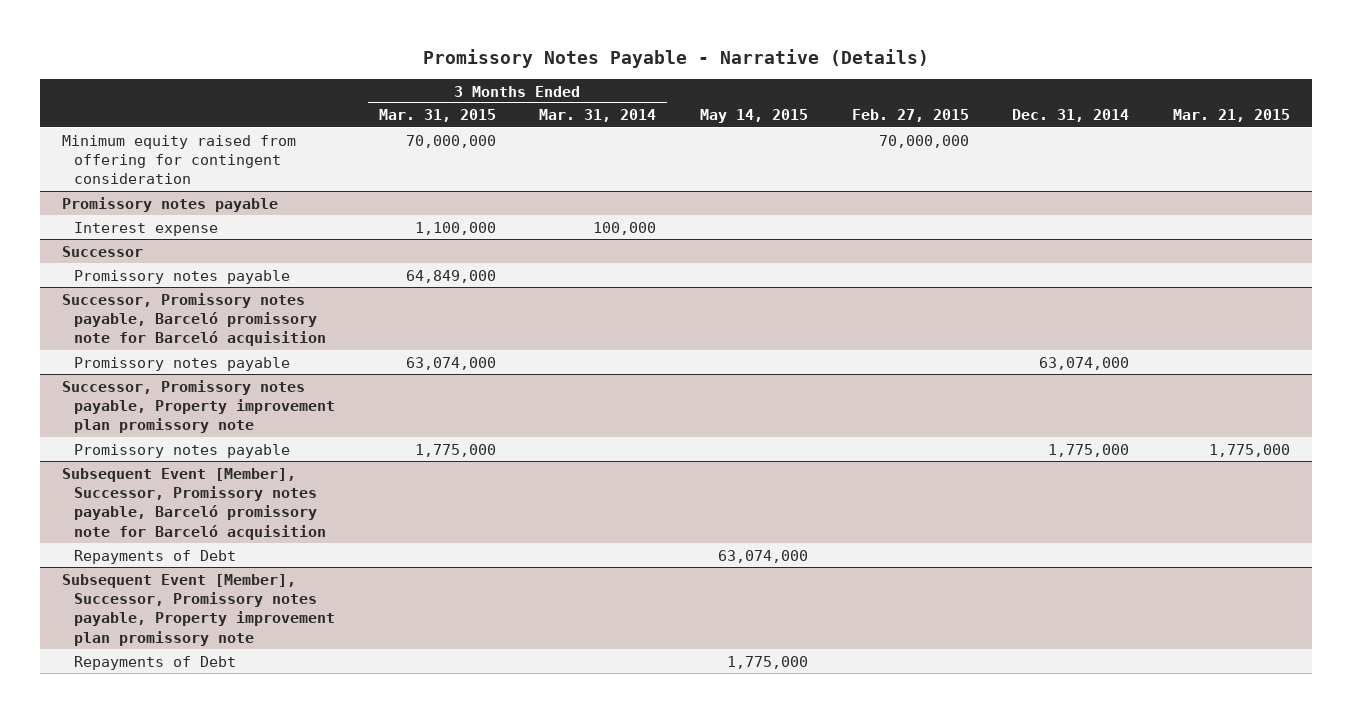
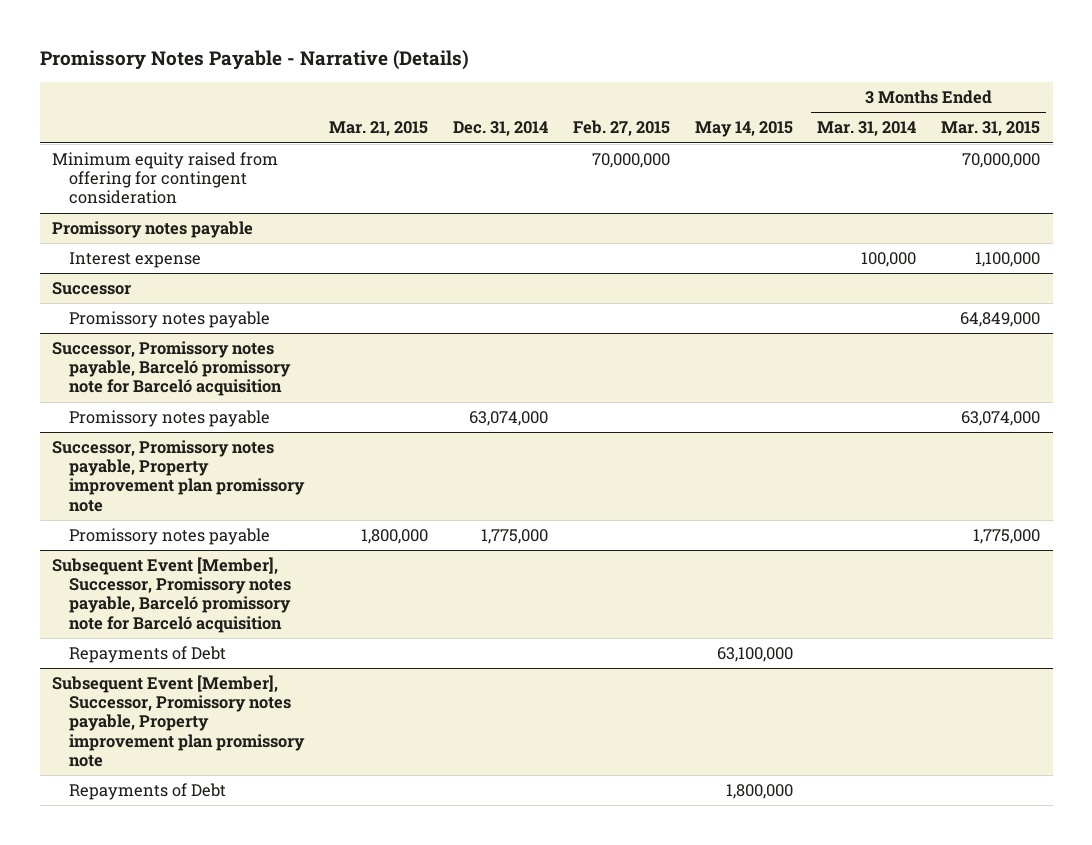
[1209,443,1291,457] 1,775,000 -> [361,529,429,545] 1,800,000
[717,549,808,563] 63,074,000 -> [716,647,793,663] 63,100,000
[726,655,808,669] 1,775,000 -> [725,784,793,800] 1,800,000

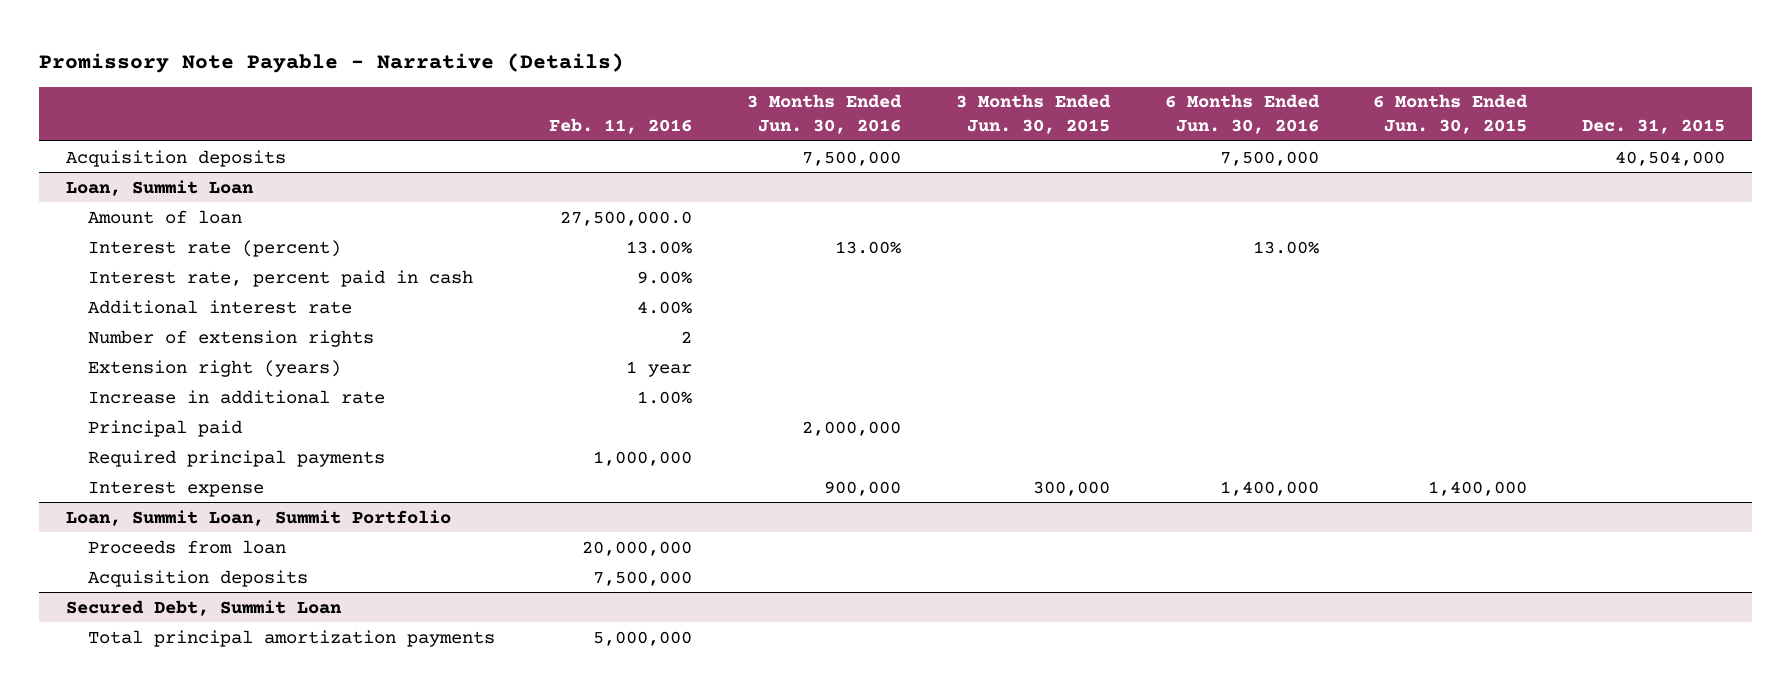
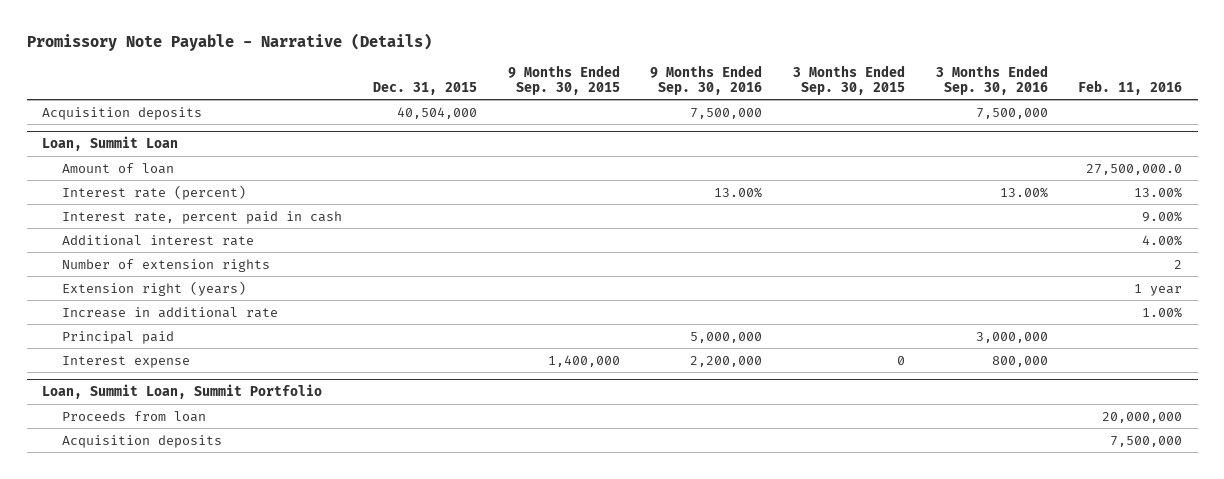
[747,94,903,135] 3 Months Ended Jun. 30, 2016 -> none
[955,94,1111,135] 3 Months Ended Jun. 30, 2015 -> none
[1164,94,1320,135] 6 Months Ended Jun. 30, 2016 -> none
[1373,94,1529,135] 6 Months Ended Jun. 30, 2015 -> none
none -> [507,64,620,95] 9 Months Ended Sep. 30, 2015
none -> [650,64,763,95] 9 Months Ended Sep. 30, 2016
none -> [793,64,906,95] 3 Months Ended Sep. 30, 2015
none -> [935,64,1048,95] 3 Months Ended Sep. 30, 2016
[87,449,385,467] Required principal payments -> none
[66,599,343,616] Secured Debt, Summit Loan -> none
[87,629,495,647] Total principal amortization payments -> none

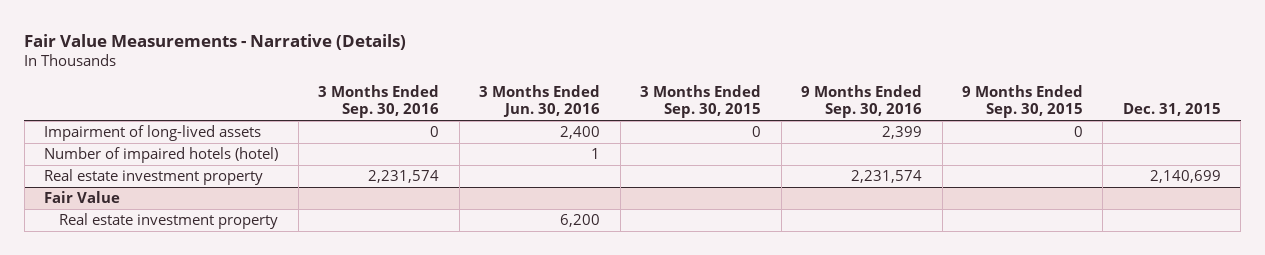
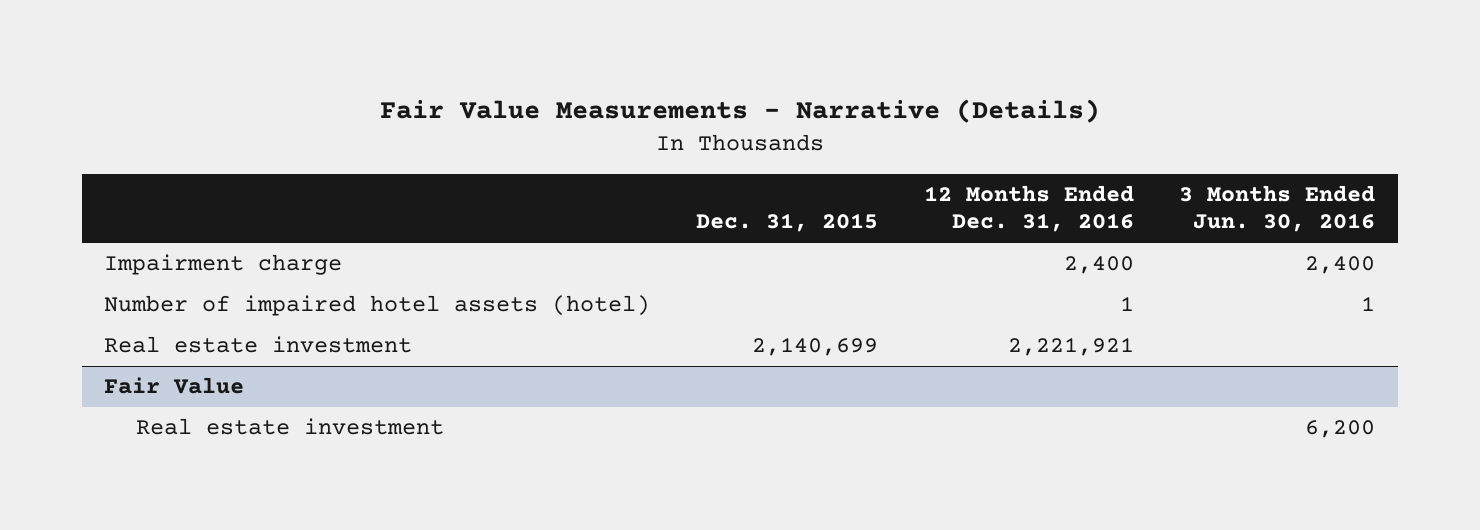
[318,84,440,119] 3 Months Ended Sep. 30, 2016 -> none
[640,84,762,119] 3 Months Ended Sep. 30, 2015 -> none
[801,84,923,119] 9 Months Ended Sep. 30, 2016 -> none
[962,84,1084,119] 9 Months Ended Sep. 30, 2015 -> none
none -> [923,185,1134,233] 12 Months Ended Dec. 31, 2016
[44,125,262,142] Impairment of long-lived assets -> [104,254,343,276] Impairment charge
[44,147,279,164] Number of impaired hotels (hotel) -> [104,295,651,317] Number of impaired hotel assets (hotel)
[44,169,264,186] Real estate investment property -> [104,336,413,354] Real estate investment
[59,213,279,230] Real estate investment property -> [136,418,445,436] Real estate investment

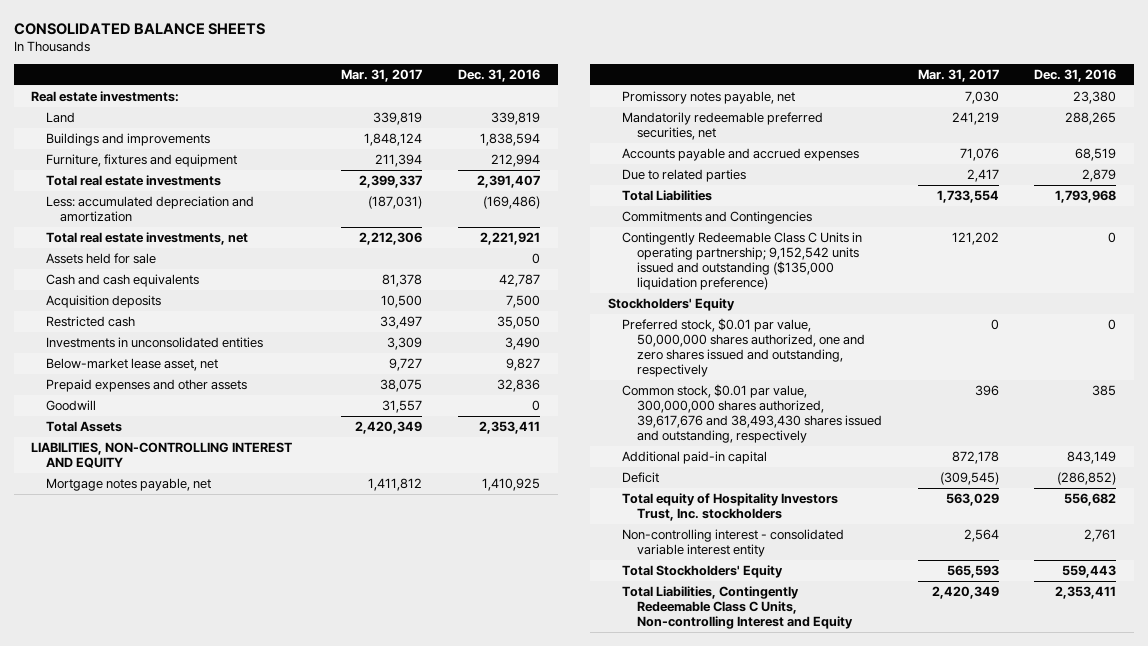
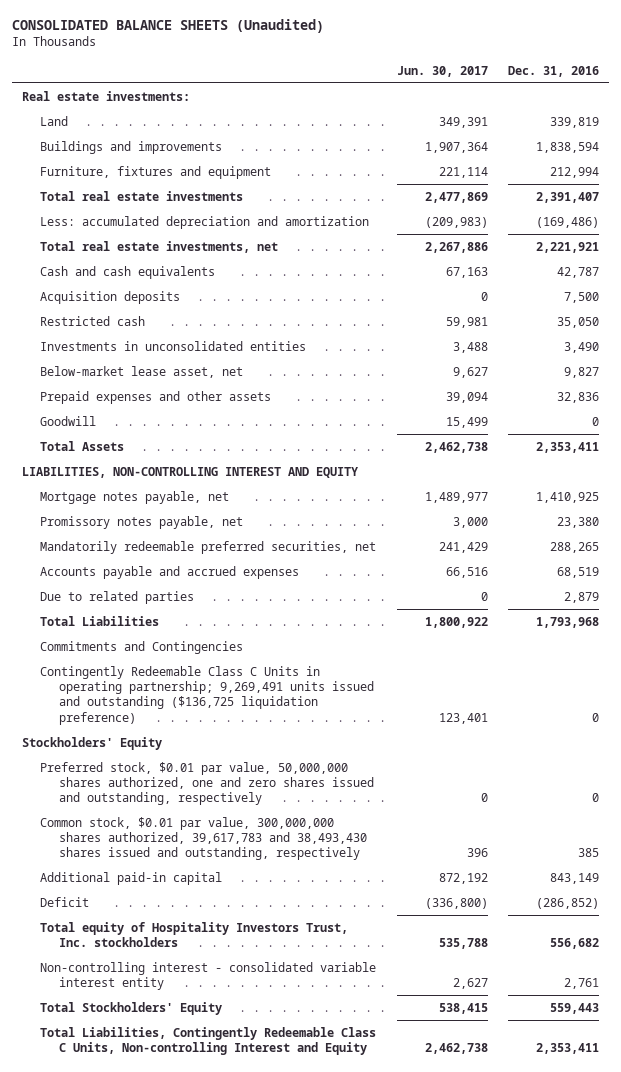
[13,22,265,35] CONSOLIDATED BALANCE SHEETS -> [11,19,324,34] CONSOLIDATED BALANCE SHEETS (Unaudited)
[341,68,423,82] Mar. 31, 2017 -> none
none -> [396,65,488,77] Jun. 30, 2017
[45,253,156,265] Assets held for sale -> none
[622,232,863,291] Contingently Redeemable Class C Units in operating partnership; 9,152,542 units issued and outstanding ($135,000 liquidation preference) -> [40,665,374,725] Contingently Redeemable Class C Units in operating partnership; 9,269,491 units issued and outstanding ($136,725 liquidation preference)
[622,384,882,444] Common stock, $0.01 par value, 300,000,000 shares authorized, 39,617,676 and 38,493,430 shares issued and outstanding, respectively -> [40,816,367,861] Common stock, $0.01 par value, 300,000,000 shares authorized, 39,617,783 and 38,493,430 shares issued and outstanding, respectively

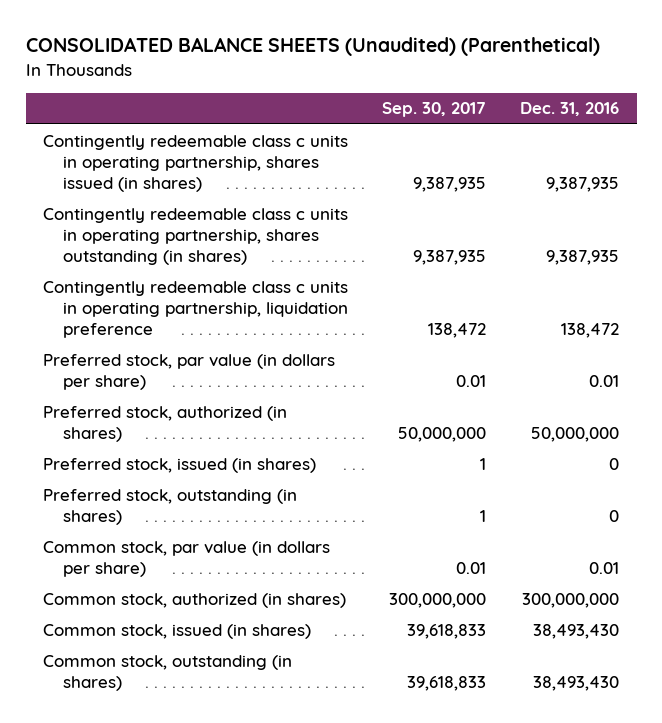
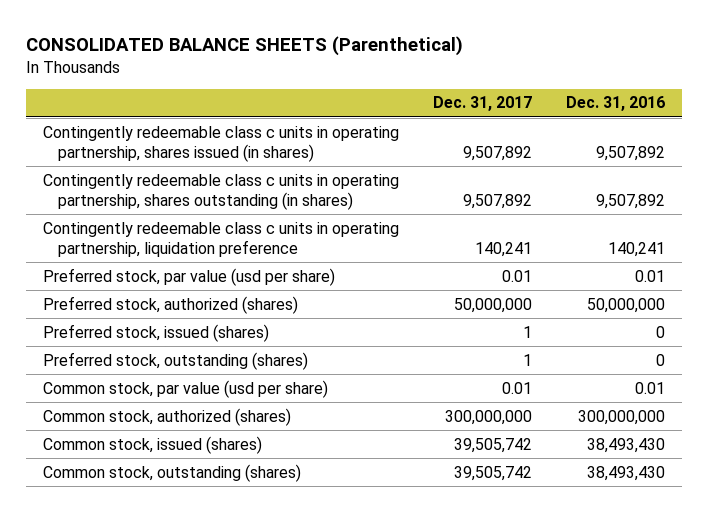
[25,37,600,57] CONSOLIDATED BALANCE SHEETS (Unaudited) (Parenthetical) -> [26,36,464,57] CONSOLIDATED BALANCE SHEETS (Parenthetical)
[382,102,487,118] Sep. 30, 2017 -> none
none -> [433,96,533,112] Dec. 31, 2017
[546,177,620,193] 9,387,935 -> [595,145,665,161] 9,507,892
[546,250,620,266] 9,387,935 -> [595,193,665,209] 9,507,892
[561,323,620,339] 138,472 -> [607,241,665,257] 140,241
[42,353,335,390] Preferred stock, par value (in dollars per share) -> [43,267,336,286] Preferred stock, par value (usd per share)
[42,405,287,442] Preferred stock, authorized (in shares) -> [43,295,299,314] Preferred stock, authorized (shares)
[42,457,316,473] Preferred stock, issued (in shares) -> [43,323,270,342] Preferred stock, issued (shares)
[42,488,297,525] Preferred stock, outstanding (in shares) -> [43,351,309,370] Preferred stock, outstanding (shares)
[42,540,330,577] Common stock, par value (in dollars per share) -> [43,379,329,398] Common stock, par value (usd per share)
[42,592,346,608] Common stock, authorized (in shares) -> [43,407,292,426] Common stock, authorized (shares)
[42,623,311,639] Common stock, issued (in shares) -> [43,435,263,454] Common stock, issued (shares)
[42,654,292,691] Common stock, outstanding (in shares) -> [43,463,302,482] Common stock, outstanding (shares)

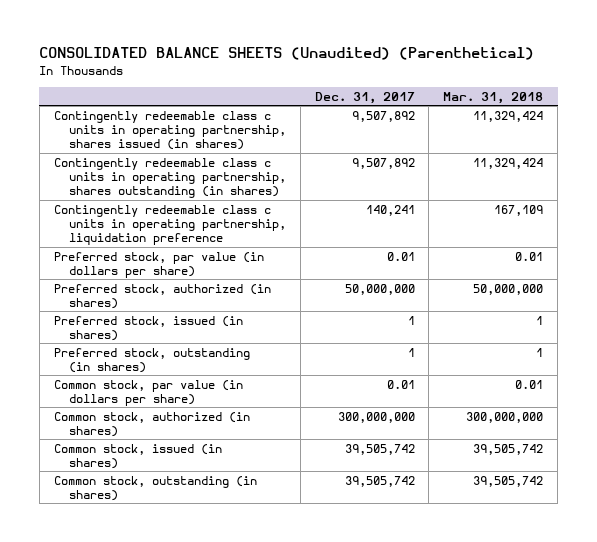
[26,36,464,57] CONSOLIDATED BALANCE SHEETS (Parenthetical) -> [39,47,535,61] CONSOLIDATED BALANCE SHEETS (Unaudited) (Parenthetical)
[565,96,665,112] Dec. 31, 2016 -> none
none -> [443,91,544,104] Mar. 31, 2018
[43,267,336,286] Preferred stock, par value (usd per share) -> [53,251,264,278] Preferred stock, par value (in dollars per share)
[43,295,299,314] Preferred stock, authorized (shares) -> [53,283,271,309] Preferred stock, authorized (in shares)
[43,323,270,342] Preferred stock, issued (shares) -> [53,315,243,341] Preferred stock, issued (in shares)
[43,351,309,370] Preferred stock, outstanding (shares) -> [53,347,250,373] Preferred stock, outstanding (in shares)
[43,379,329,398] Common stock, par value (usd per share) -> [53,379,243,406] Common stock, par value (in dollars per share)
[43,407,292,426] Common stock, authorized (shares) -> [53,411,250,437] Common stock, authorized (in shares)
[43,435,263,454] Common stock, issued (shares) -> [53,443,222,469] Common stock, issued (in shares)
[43,463,302,482] Common stock, outstanding (shares) -> [53,475,257,501] Common stock, outstanding (in shares)

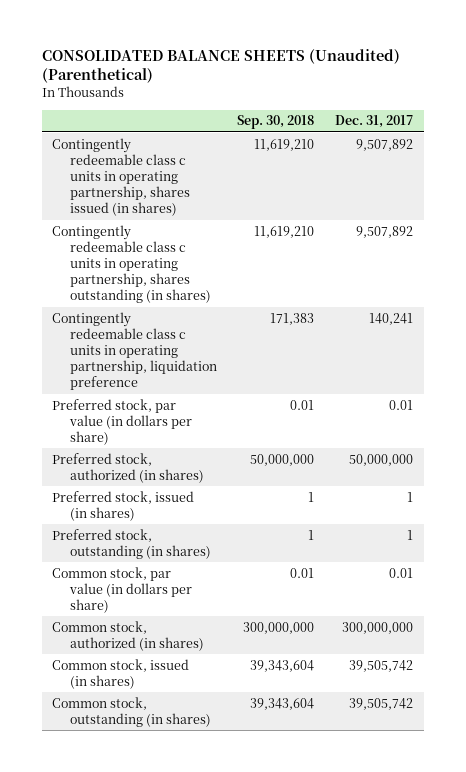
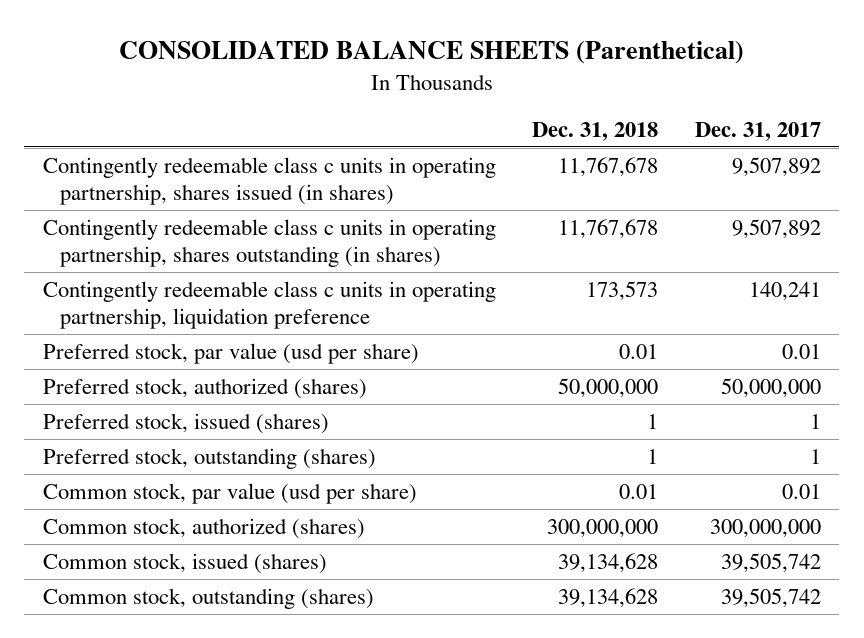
[41,49,400,84] CONSOLIDATED BALANCE SHEETS (Unaudited) (Parenthetical) -> [118,41,744,65] CONSOLIDATED BALANCE SHEETS (Parenthetical)
[237,115,315,130] Sep. 30, 2018 -> none
none -> [532,121,659,141] Dec. 31, 2018
[52,398,192,445] Preferred stock, par value (in dollars per share) -> [42,342,419,364] Preferred stock, par value (usd per share)
[52,452,204,483] Preferred stock, authorized (in shares) -> [42,377,367,399] Preferred stock, authorized (shares)
[52,490,195,521] Preferred stock, issued (in shares) -> [42,412,329,434] Preferred stock, issued (shares)
[52,528,211,559] Preferred stock, outstanding (in shares) -> [42,447,376,469] Preferred stock, outstanding (shares)
[52,566,192,613] Common stock, par value (in dollars per share) -> [42,482,417,504] Common stock, par value (usd per share)
[52,620,204,651] Common stock, authorized (in shares) -> [42,517,365,539] Common stock, authorized (shares)
[52,658,190,689] Common stock, issued (in shares) -> [42,552,327,574] Common stock, issued (shares)
[52,696,211,727] Common stock, outstanding (in shares) -> [42,587,374,609] Common stock, outstanding (shares)

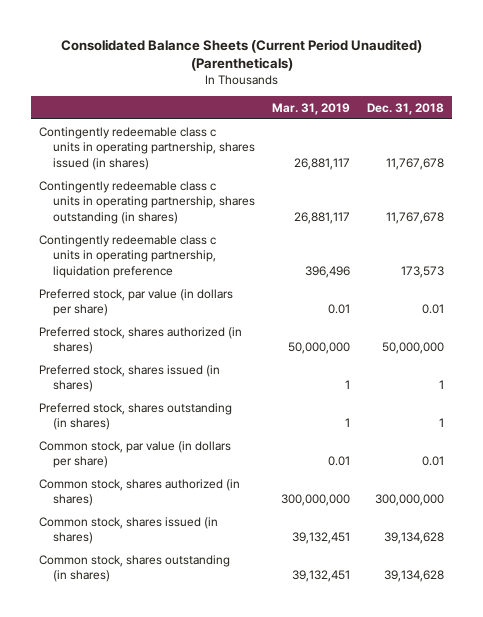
[118,41,744,65] CONSOLIDATED BALANCE SHEETS (Parenthetical) -> [60,38,422,72] Consolidated Balance Sheets (Current Period Unaudited) (Parentheticals)
[694,121,821,141] Dec. 31, 2017 -> none
none -> [271,102,350,115] Mar. 31, 2019
[42,342,419,364] Preferred stock, par value (usd per share) -> [39,288,234,317] Preferred stock, par value (in dollars per share)
[42,377,367,399] Preferred stock, authorized (shares) -> [39,326,243,355] Preferred stock, shares authorized (in shares)
[42,412,329,434] Preferred stock, issued (shares) -> [39,364,221,393] Preferred stock, shares issued (in shares)
[42,447,376,469] Preferred stock, outstanding (shares) -> [39,402,233,431] Preferred stock, shares outstanding (in shares)
[42,482,417,504] Common stock, par value (usd per share) -> [39,440,232,469] Common stock, par value (in dollars per share)
[42,517,365,539] Common stock, authorized (shares) -> [39,478,241,507] Common stock, shares authorized (in shares)
[42,552,327,574] Common stock, issued (shares) -> [39,516,219,545] Common stock, shares issued (in shares)
[42,587,374,609] Common stock, outstanding (shares) -> [39,554,231,583] Common stock, shares outstanding (in shares)

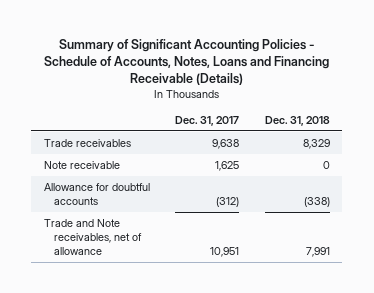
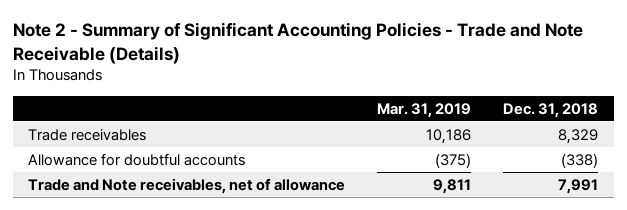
[43,38,329,85] Summary of Significant Accounting Policies - Schedule of Accounts, Notes, Loans and Financing Receivable (Details) -> [12,22,583,64] Note 2 - Summary of Significant Accounting Policies - Trade and Note Receivable (Details)
[175,115,240,126] Dec. 31, 2017 -> none
none -> [377,102,472,118] Mar. 31, 2019
[44,161,121,170] Note receivable -> none

